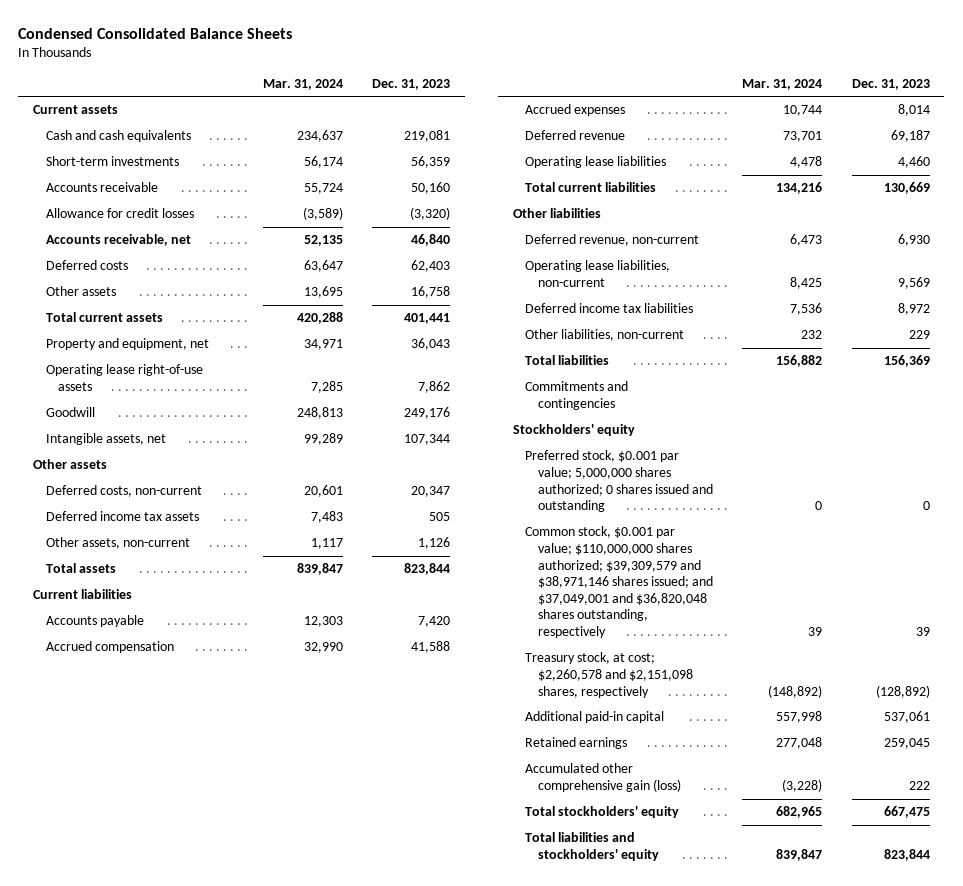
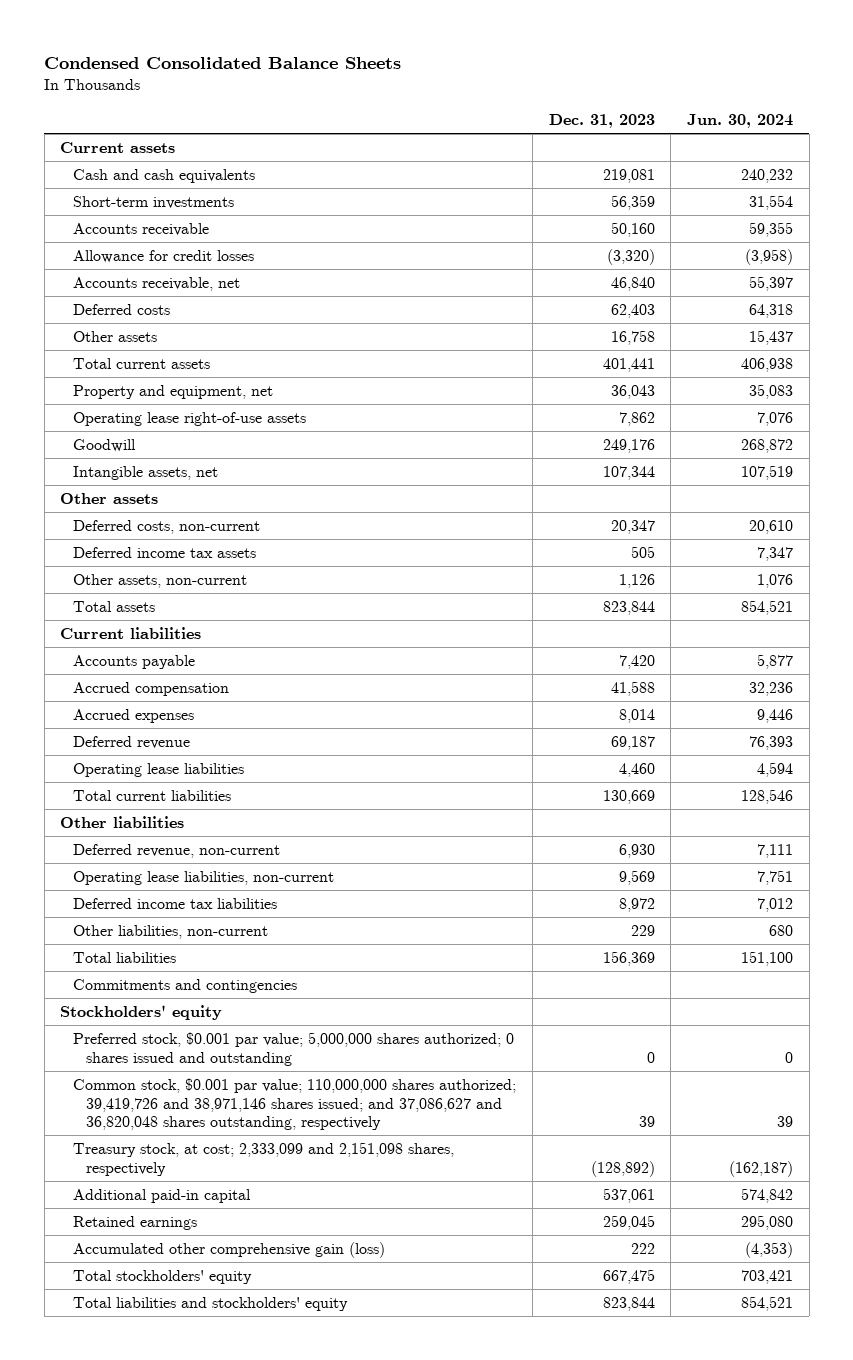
[262,78,343,90] Mar. 31, 2024 -> none
none -> [687,114,794,129] Jun. 30, 2024
[525,526,713,638] Common stock, $0.001 par value; $110,000,000 shares authorized; $39,309,579 and $38,971,146 shares issued; and $37,049,001 and $36,820,048 shares outstanding, respectively -> [73,1078,517,1131] Common stock, $0.001 par value; 110,000,000 shares authorized; 39,419,726 and 38,971,146 shares issued; and 37,086,627 and 36,820,048 shares outstanding, respectively
[525,652,693,698] Treasury stock, at cost; $2,260,578 and $2,151,098 shares, respectively -> [73,1142,455,1176] Treasury stock, at cost; 2,333,099 and 2,151,098 shares, respectively

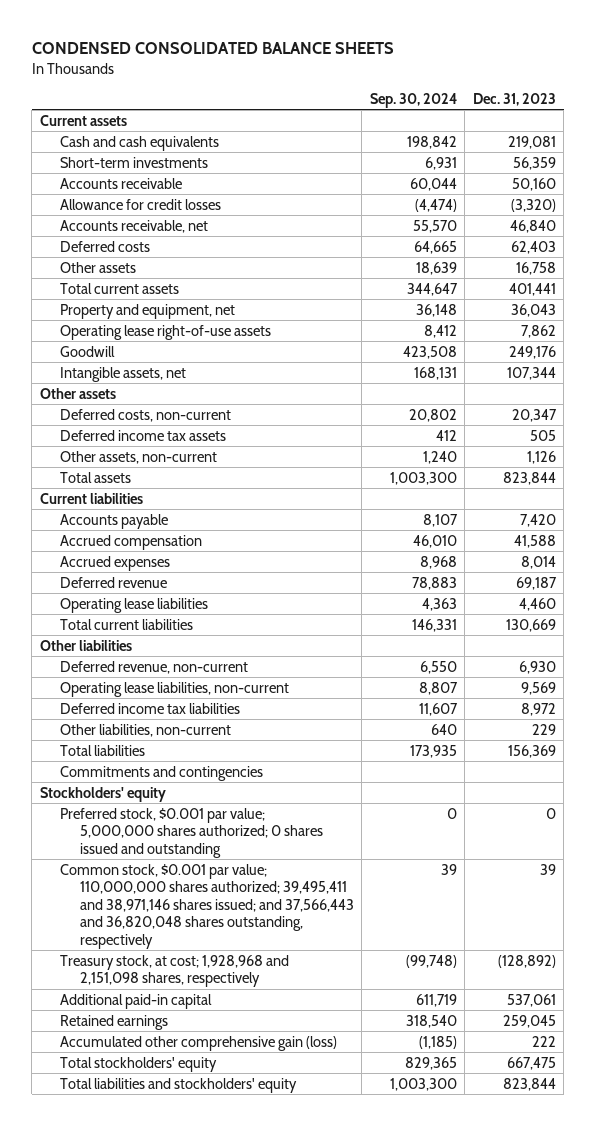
[44,56,402,69] Condensed Consolidated Balance Sheets -> [31,42,394,55] CONDENSED CONSOLIDATED BALANCE SHEETS
[687,114,794,129] Jun. 30, 2024 -> none
none -> [369,92,457,108] Sep. 30, 2024
[73,1078,517,1131] Common stock, $0.001 par value; 110,000,000 shares authorized; 39,419,726 and 38,971,146 shares issued; and 37,086,627 and 36,820,048 shares outstanding, respectively -> [59,863,354,949] Common stock, $0.001 par value; 110,000,000 shares authorized; 39,495,411 and 38,971,146 shares issued; and 37,566,443 and 36,820,048 shares outstanding, respectively
[73,1142,455,1176] Treasury stock, at cost; 2,333,099 and 2,151,098 shares, respectively -> [59,954,289,988] Treasury stock, at cost; 1,928,968 and 2,151,098 shares, respectively

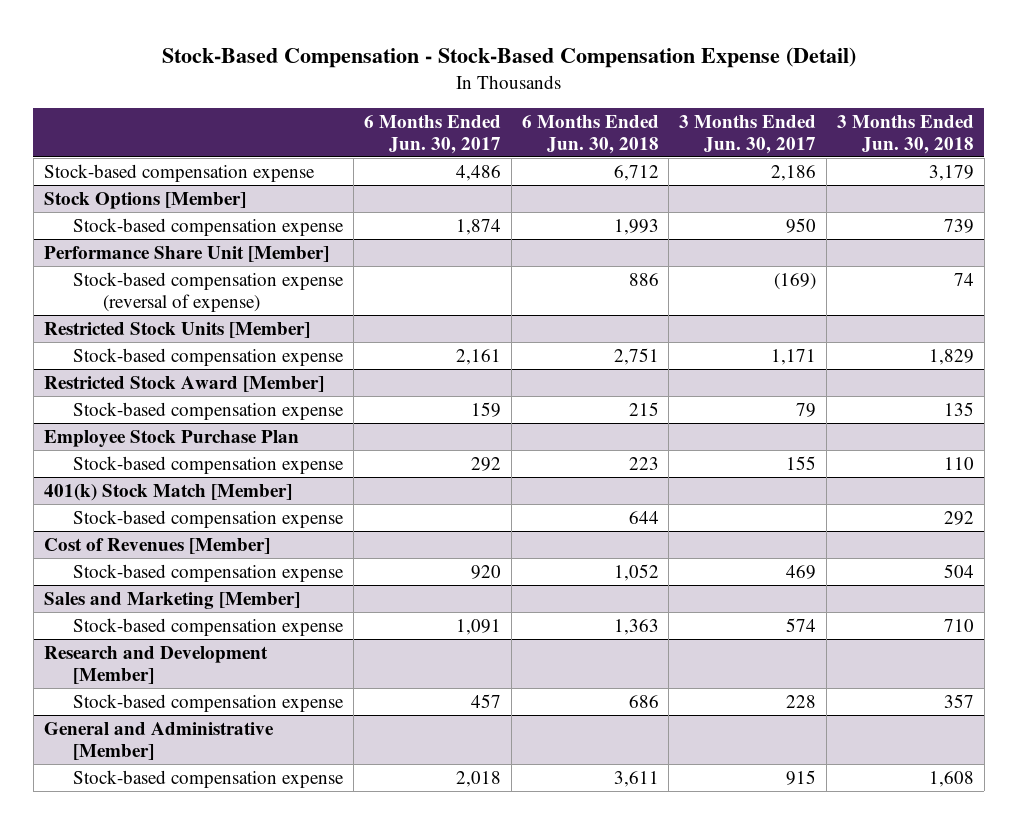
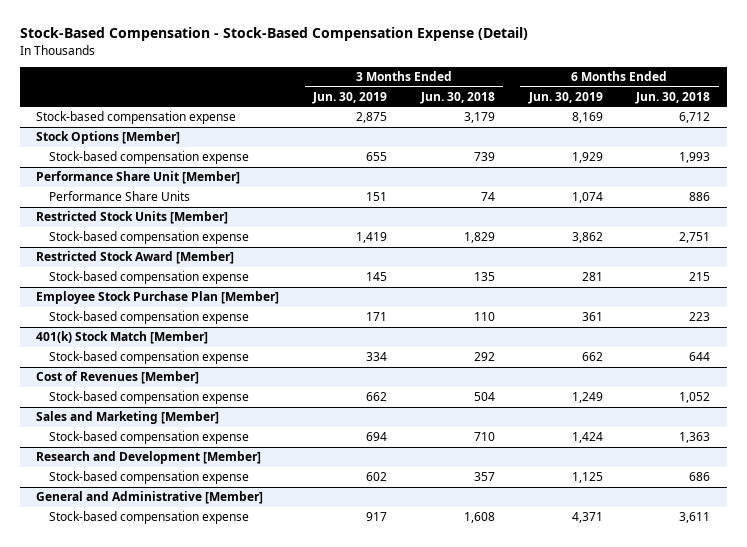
[363,114,501,154] 6 Months Ended Jun. 30, 2017 -> none
[679,114,817,154] 3 Months Ended Jun. 30, 2017 -> none
none -> [312,91,388,104] Jun. 30, 2019
none -> [527,91,603,104] Jun. 30, 2019
[73,271,345,312] Stock-based compensation expense (reversal of expense) -> [49,191,191,202] Performance Share Units
[43,429,299,447] Employee Stock Purchase Plan -> [36,291,280,305] Employee Stock Purchase Plan [Member]

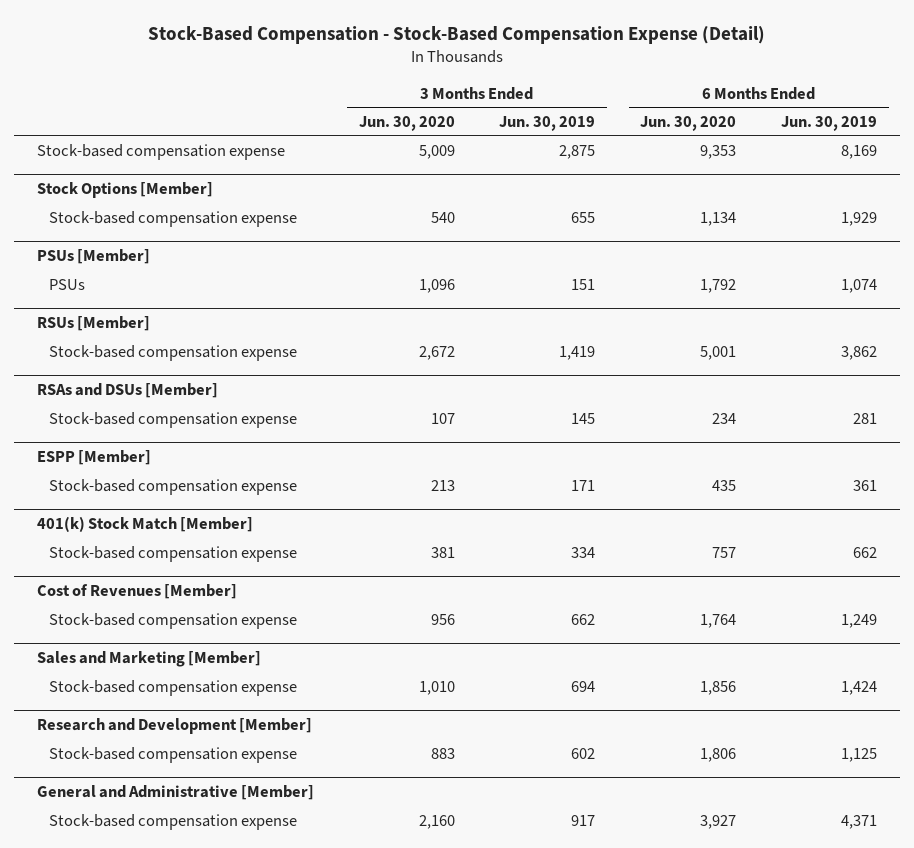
[419,91,495,104] Jun. 30, 2018 -> none
[635,91,711,104] Jun. 30, 2018 -> none
none -> [358,115,455,131] Jun. 30, 2020
none -> [640,115,737,131] Jun. 30, 2020
[36,171,241,185] Performance Share Unit [Member] -> [36,249,150,265] PSUs [Member]
[49,191,191,202] Performance Share Units -> [48,278,85,290] PSUs
[36,211,229,225] Restricted Stock Units [Member] -> [36,316,150,332] RSUs [Member]
[36,251,235,265] Restricted Stock Award [Member] -> none
none -> [36,383,218,399] RSAs and DSUs [Member]
[36,291,280,305] Employee Stock Purchase Plan [Member] -> [36,450,151,466] ESPP [Member]

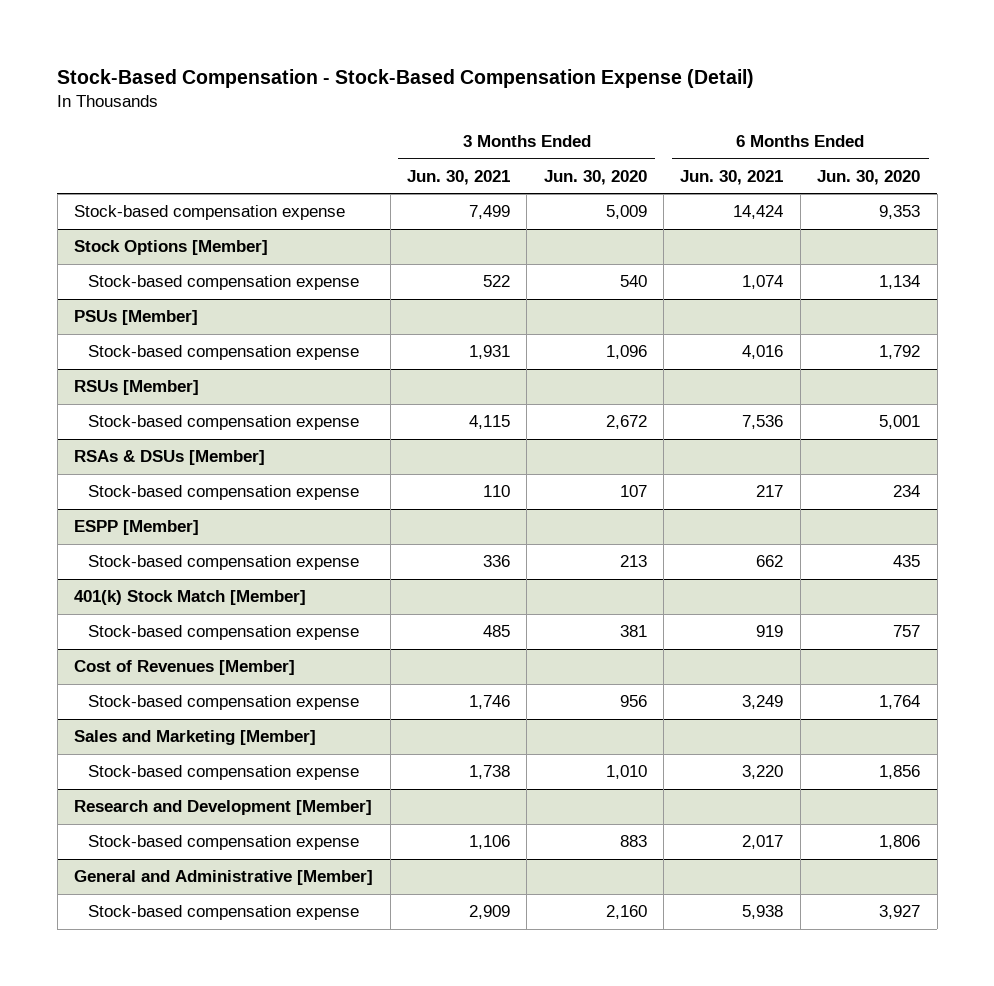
[499,115,596,131] Jun. 30, 2019 -> none
[781,115,878,131] Jun. 30, 2019 -> none
none -> [406,169,510,185] Jun. 30, 2021
none -> [680,169,784,185] Jun. 30, 2021
[48,278,85,290] PSUs -> [87,345,359,361] Stock-based compensation expense
[36,383,218,399] RSAs and DSUs [Member] -> [74,450,266,466] RSAs & DSUs [Member]

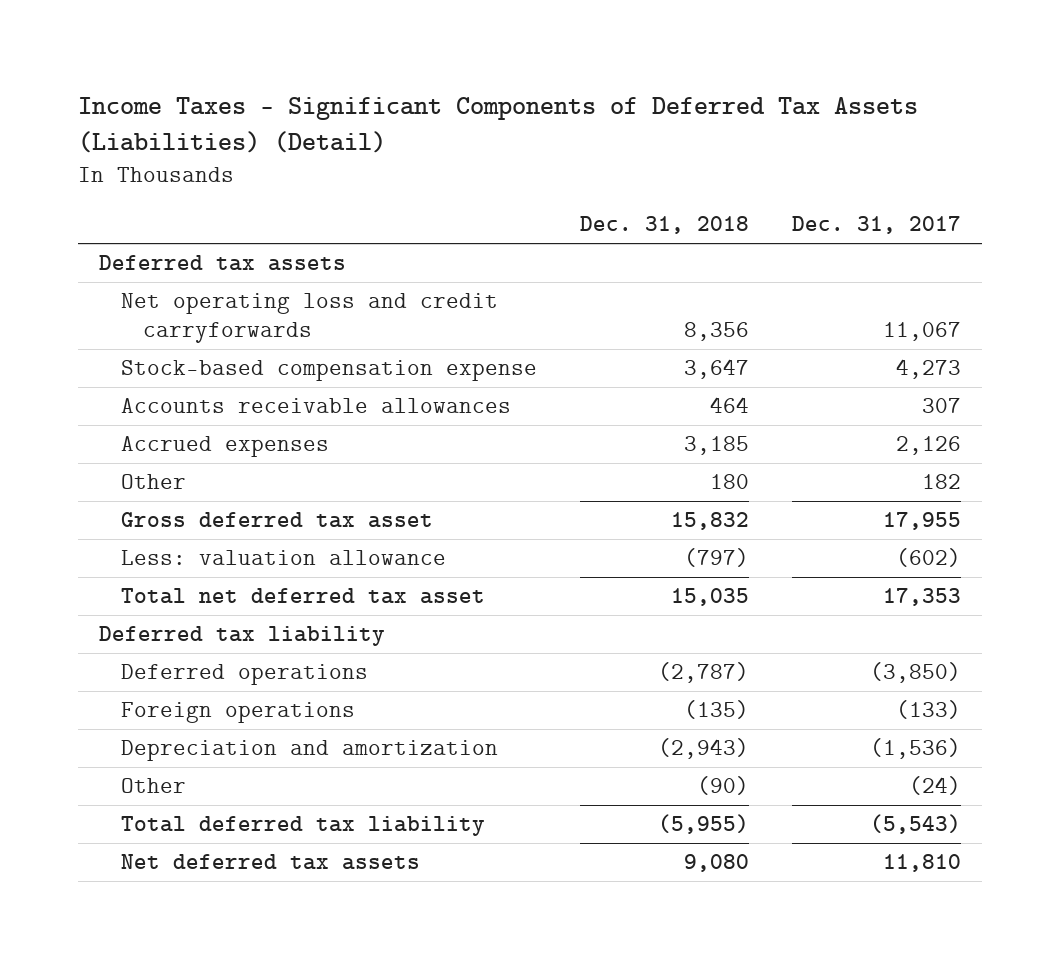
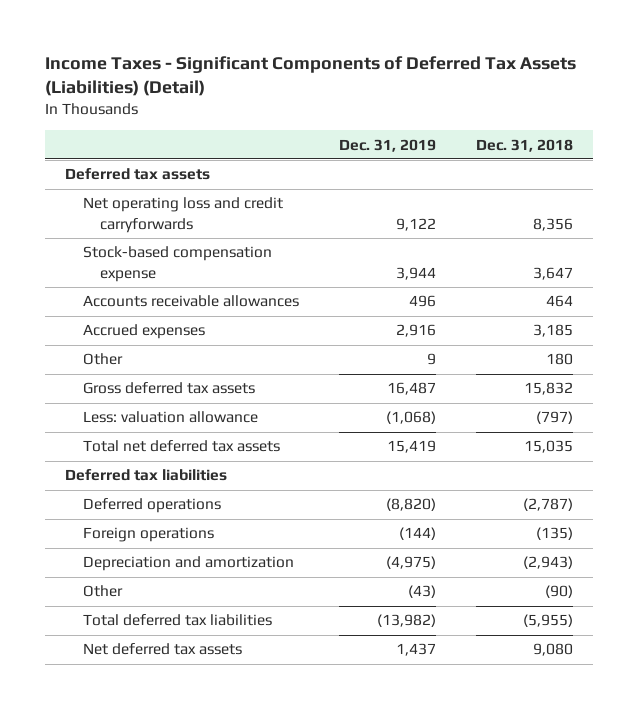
[791,216,961,235] Dec. 31, 2017 -> none
none -> [338,138,436,152] Dec. 31, 2019
[121,512,434,529] Gross deferred tax asset -> [82,382,255,395] Gross deferred tax assets
[121,588,486,605] Total net deferred tax asset -> [82,440,280,453] Total net deferred tax assets
[99,626,386,647] Deferred tax liability -> [64,469,227,482] Deferred tax liabilities
[121,816,486,837] Total deferred tax liability -> [82,614,272,627] Total deferred tax liabilities

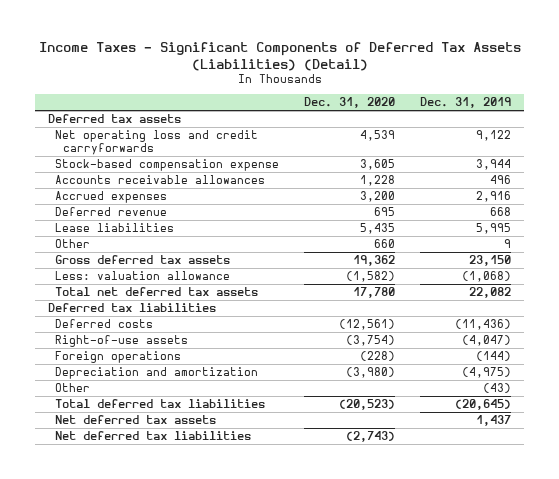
[476,138,574,152] Dec. 31, 2018 -> none
none -> [304,97,396,109] Dec. 31, 2020
none -> [55,207,168,217] Deferred revenue
none -> [55,223,175,233] Lease liabilities
[386,382,436,396] 16,487 -> [469,255,512,267] 23,150
[386,440,436,454] 15,419 -> [469,287,512,299] 22,082
[82,498,221,514] Deferred operations -> [55,319,154,329] Deferred costs
[385,498,436,512] (8,820) -> [455,319,512,331] (11,436)
none -> [55,335,189,348] Right-of-use assets
[376,614,436,628] (13,982) -> [455,399,512,411] (20,645)
none -> [55,431,252,441] Net deferred tax liabilities

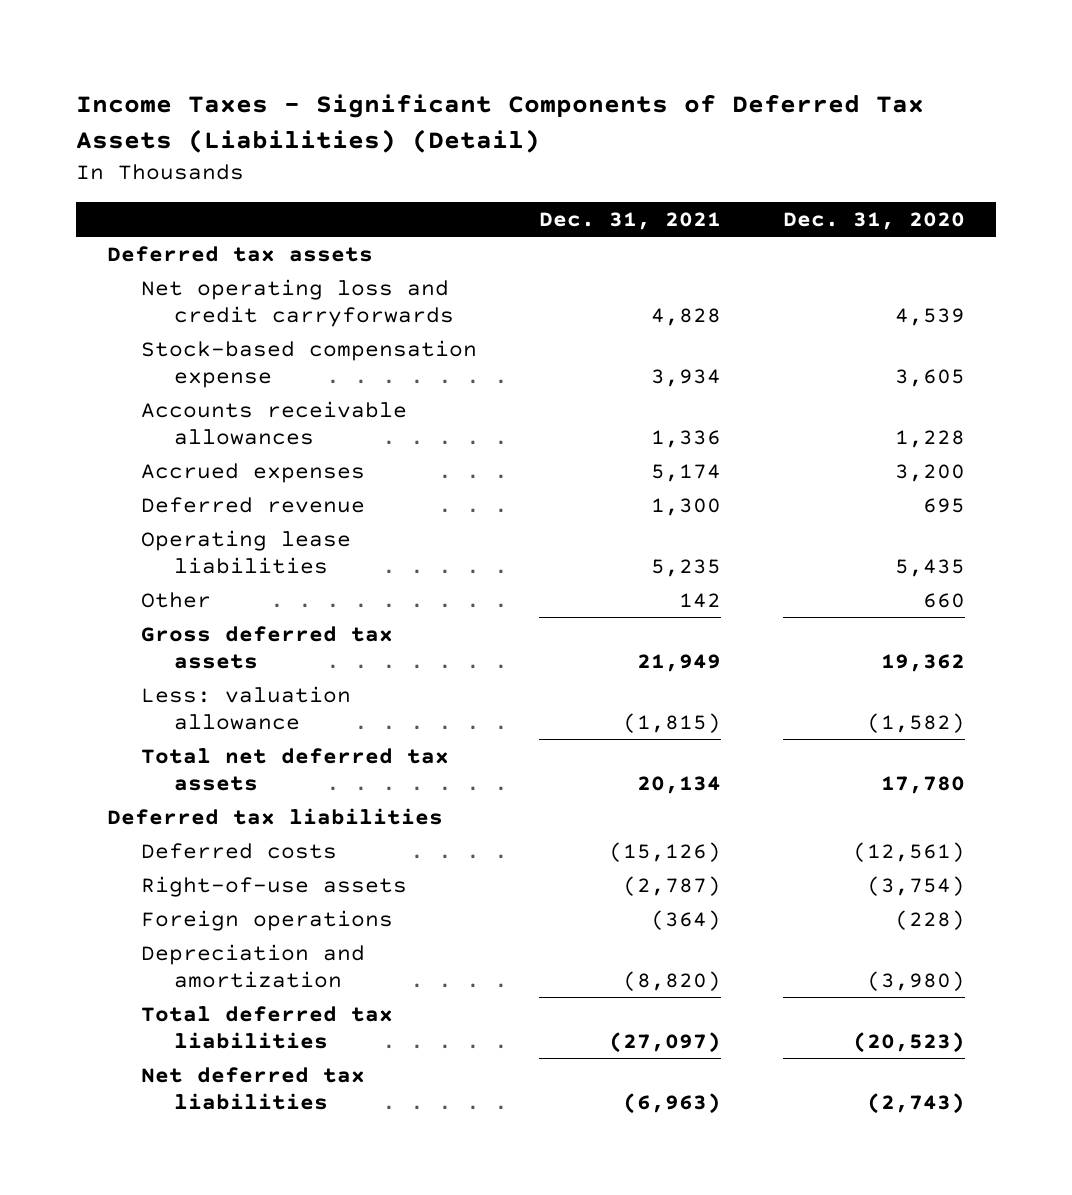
[420,97,512,109] Dec. 31, 2019 -> none
none -> [538,211,721,230] Dec. 31, 2021
[55,223,175,233] Lease liabilities -> [140,530,351,574] Operating lease liabilities
[55,383,91,393] Other -> none
[55,415,217,425] Net deferred tax assets -> none

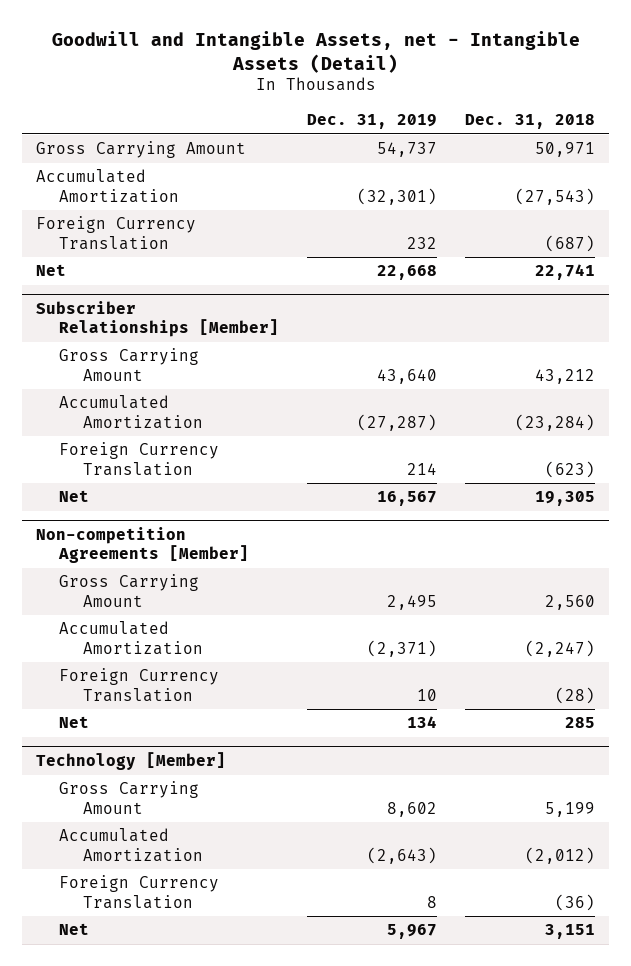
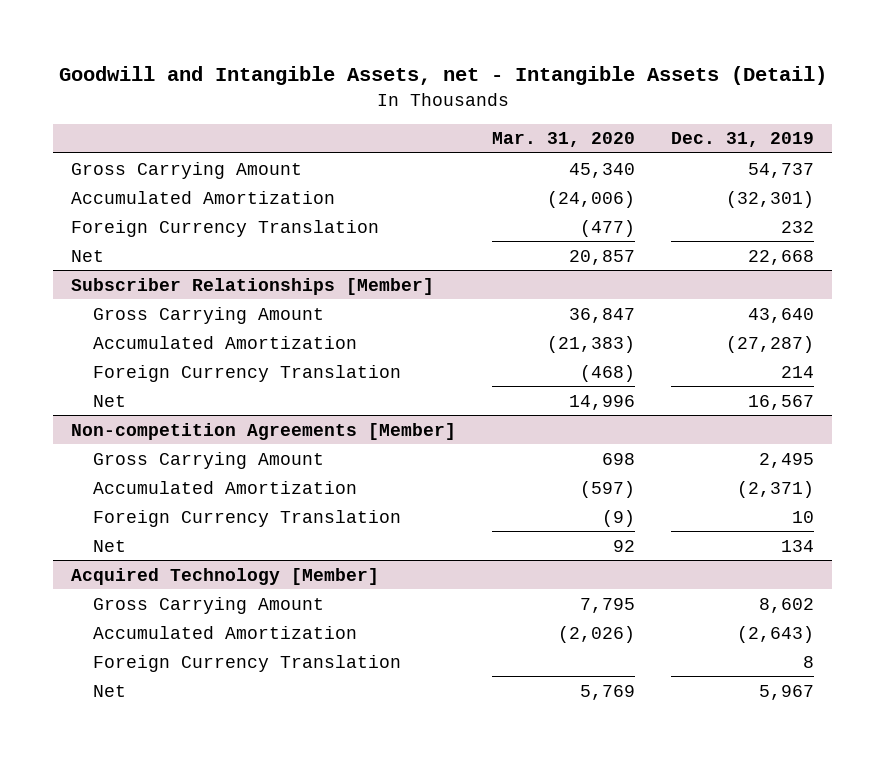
[465,114,596,130] Dec. 31, 2018 -> none
none -> [492,132,636,148] Mar. 31, 2020
[36,752,227,771] Technology [Member] -> [71,567,380,585] Acquired Technology [Member]

